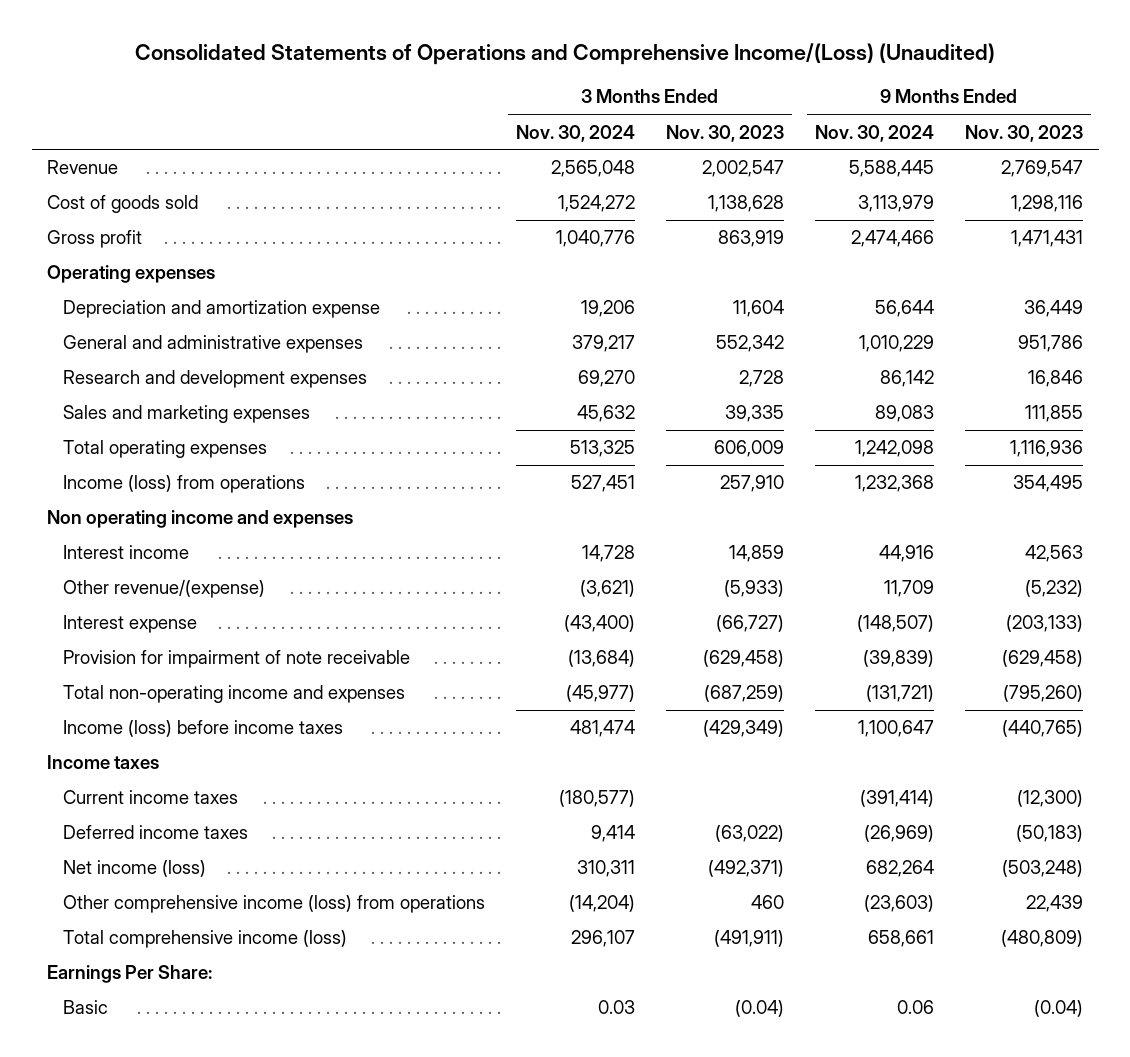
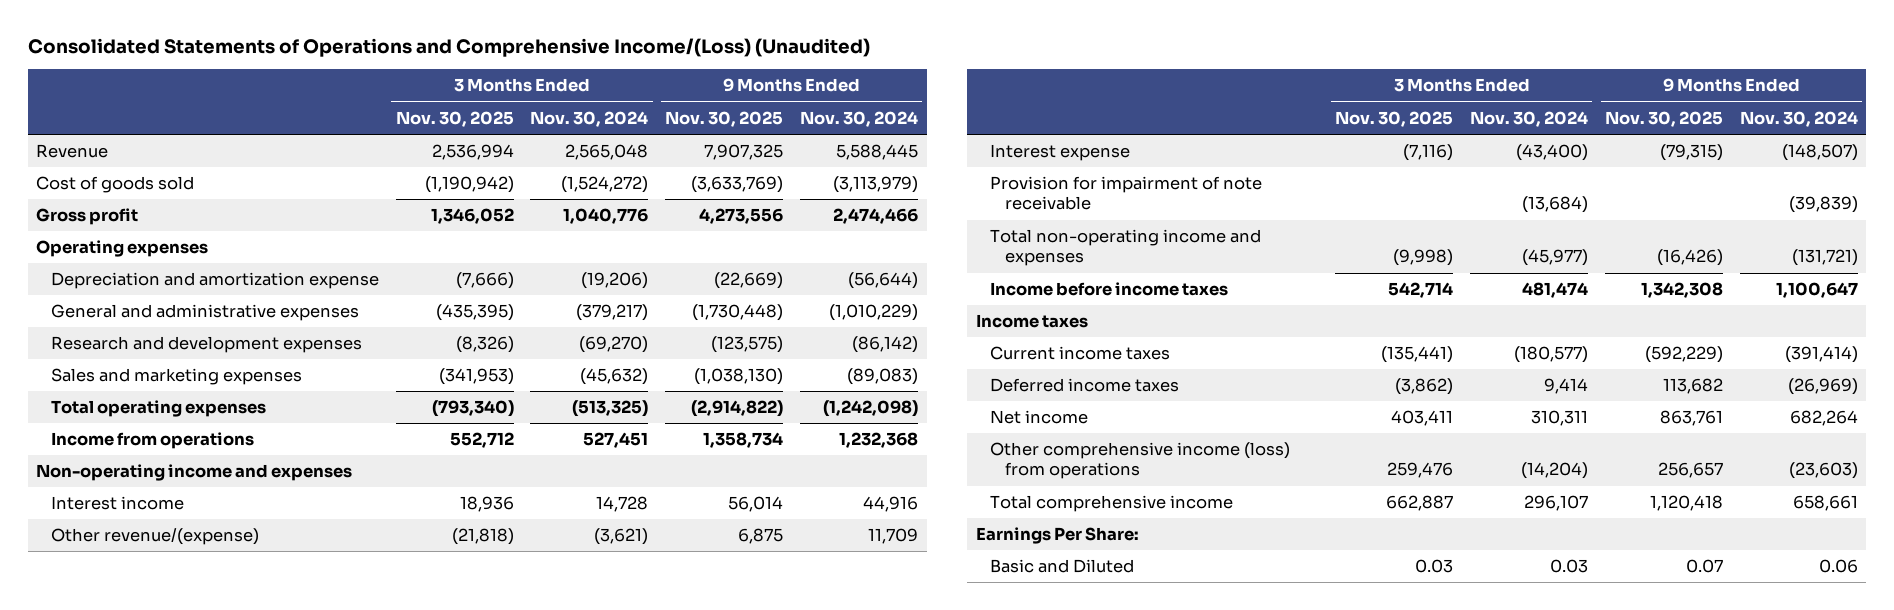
[666,124,785,142] Nov. 30, 2023 -> none
[965,124,1084,142] Nov. 30, 2023 -> none
none -> [395,110,514,127] Nov. 30, 2025
none -> [665,110,784,127] Nov. 30, 2025
[558,195,636,213] 1,524,272 -> [561,176,649,194] (1,524,272)
[858,195,935,213] 3,113,979 -> [833,176,919,194] (3,113,979)
[581,300,636,318] 19,206 -> [581,272,649,290] (19,206)
[875,300,935,318] 56,644 -> [848,272,919,290] (56,644)
[572,335,636,353] 379,217 -> [576,304,649,322] (379,217)
[859,335,935,353] 1,010,229 -> [829,304,919,322] (1,010,229)
[578,370,636,388] 69,270 -> [579,336,649,354] (69,270)
[880,370,935,388] 86,142 -> [852,336,919,354] (86,142)
[577,405,636,423] 45,632 -> [580,368,649,386] (45,632)
[875,405,935,423] 89,083 -> [847,368,919,386] (89,083)
[570,440,636,458] 513,325 -> [572,400,649,418] (513,325)
[855,440,935,458] 1,242,098 -> [823,400,919,418] (1,242,098)
[63,475,306,494] Income (loss) from operations -> [50,432,254,450] Income from operations
[47,510,354,529] Non operating income and expenses -> [36,464,353,482] Non-operating income and expenses
[63,720,344,738] Income (loss) before income taxes -> [990,282,1229,297] Income before income taxes
[63,860,207,878] Net income (loss) -> [990,410,1089,425] Net income
[63,930,348,949] Total comprehensive income (loss) -> [990,495,1234,513] Total comprehensive income
[63,1000,109,1015] Basic -> [990,559,1135,574] Basic and Diluted

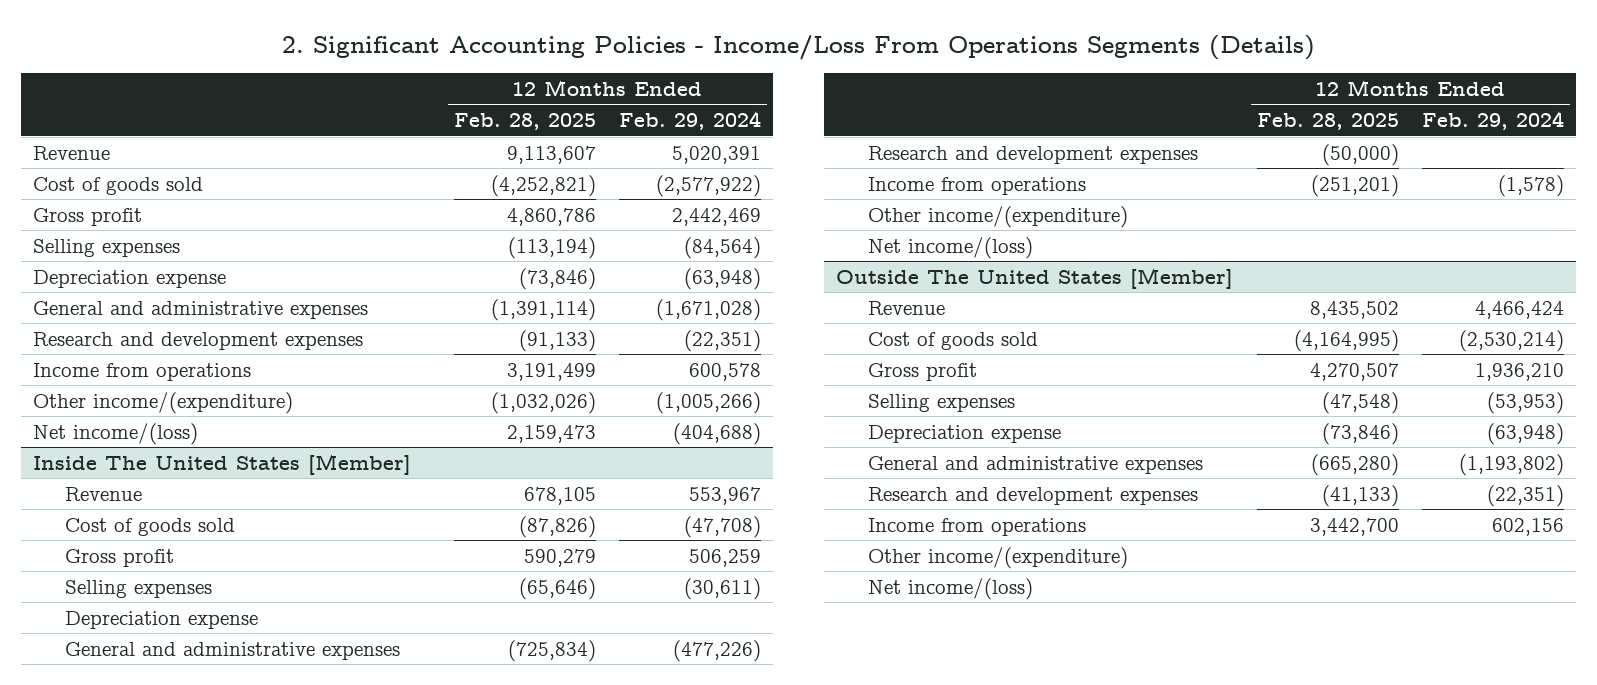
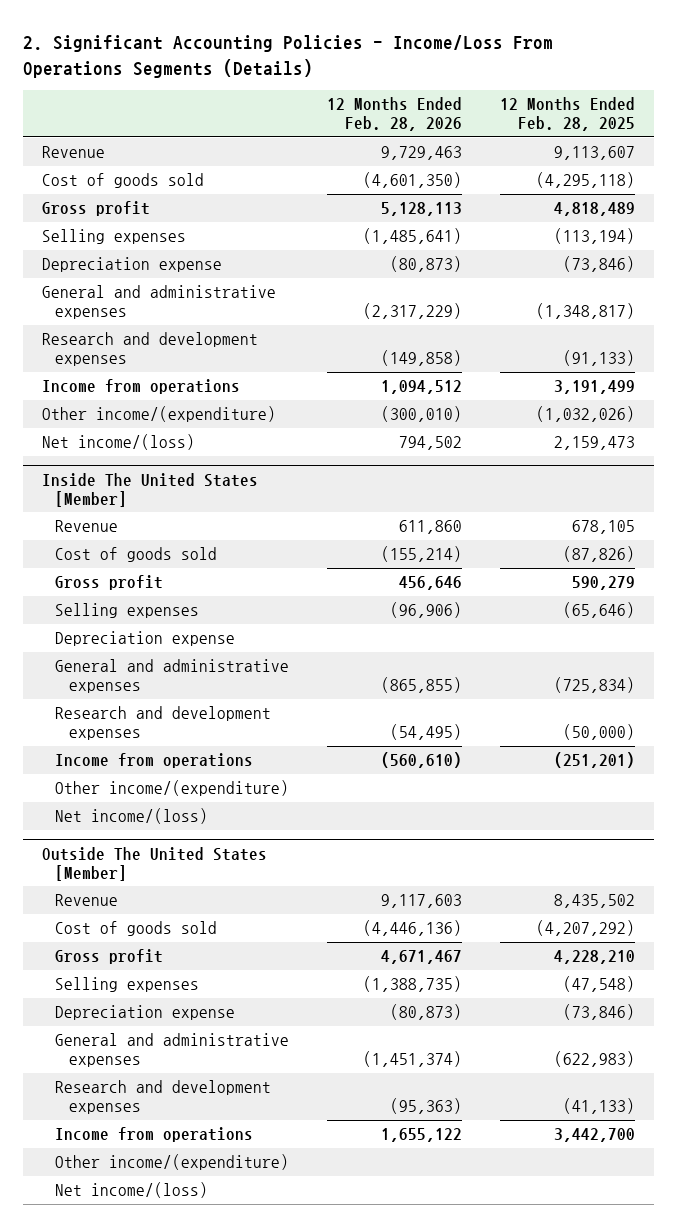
[619,111,762,131] Feb. 29, 2024 -> none
none -> [327,96,463,131] 12 Months Ended Feb. 28, 2026
[490,174,596,197] (4,252,821) -> [536,171,636,188] (4,295,118)
[506,207,596,226] 4,860,786 -> [554,201,636,216] 4,818,489
[490,298,596,321] (1,391,114) -> [536,303,636,320] (1,348,817)
[1293,329,1399,352] (4,164,995) -> [536,919,636,936] (4,207,292)
[1309,362,1399,381] 4,270,507 -> [554,949,636,964] 4,228,210
[1310,453,1399,476] (665,280) -> [554,1051,636,1068] (622,983)

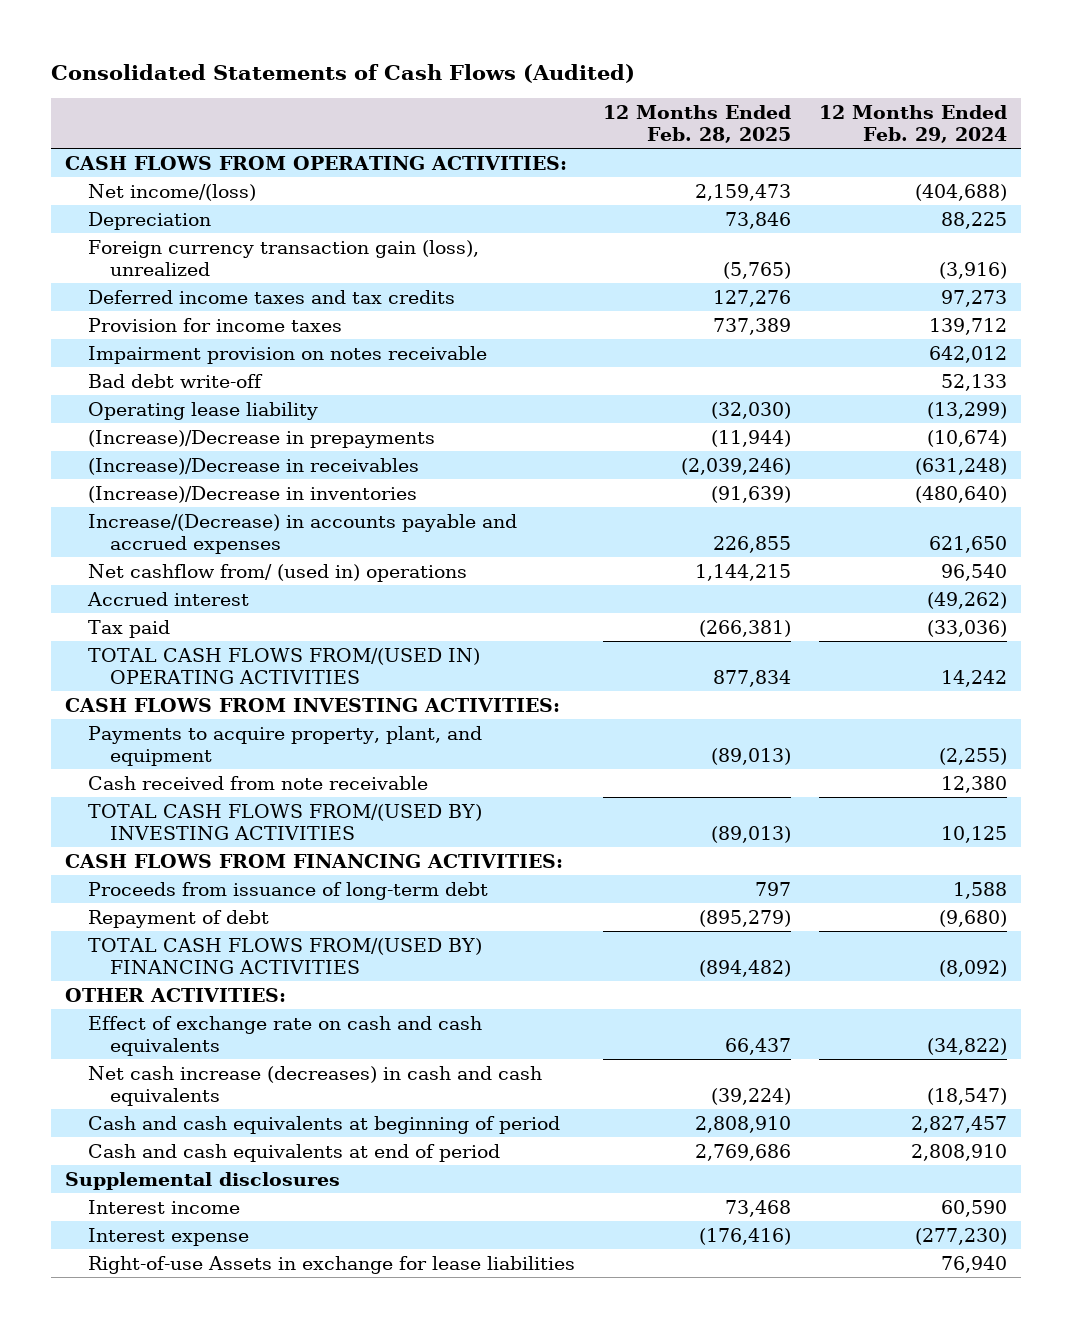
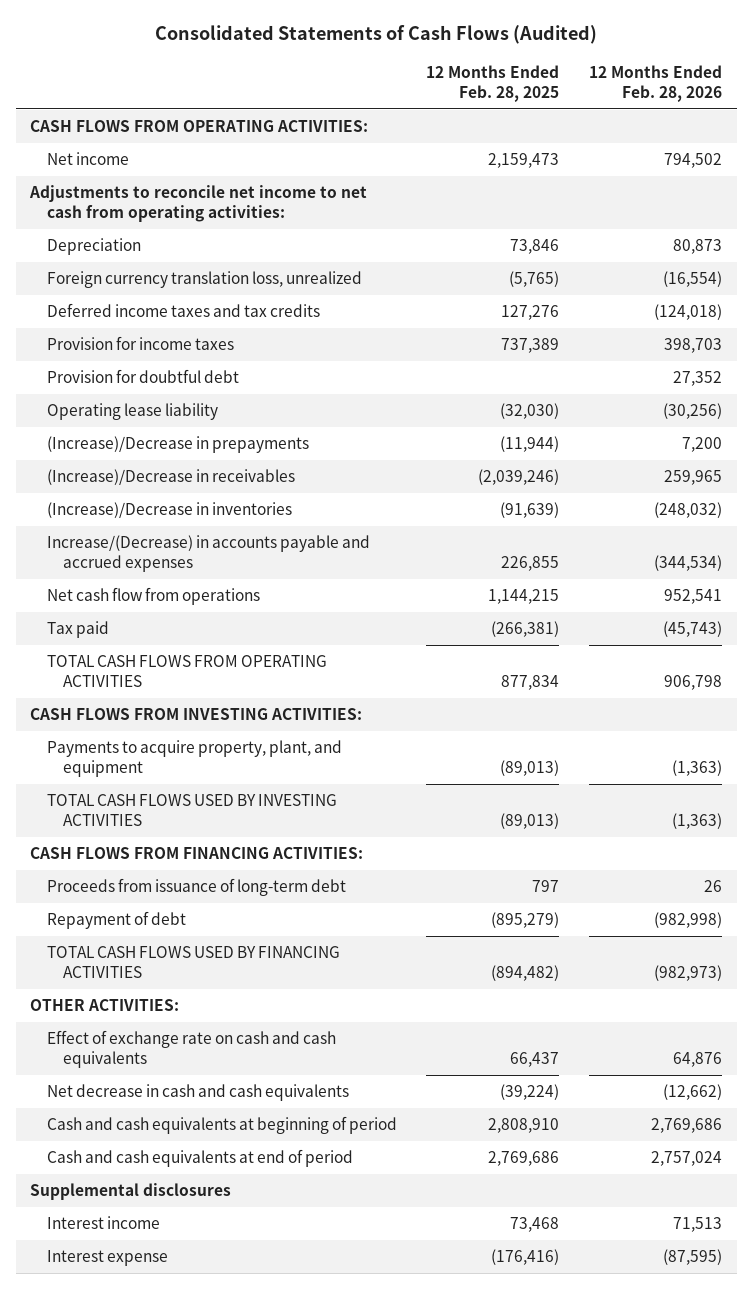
[819,104,1008,143] 12 Months Ended Feb. 29, 2024 -> none
none -> [588,64,722,102] 12 Months Ended Feb. 28, 2026
[87,183,256,201] Net income/(loss) -> [46,152,129,166] Net income
none -> [29,185,368,223] Adjustments to reconcile net income to net cash from operating activities:
[87,239,479,276] Foreign currency transaction gain (loss), unrealized -> [46,271,362,289] Foreign currency translation loss, unrealized
[87,345,487,364] Impairment provision on notes receivable -> none
[87,373,263,388] Bad debt write-off -> none
none -> [46,369,239,384] Provision for doubtful debt
[86,591,249,606] Accrued interest -> none
[87,563,467,582] Net cashflow from/ (used in) operations -> [46,587,260,606] Net cash flow from operations
[87,647,480,684] TOTAL CASH FLOWS FROM/(USED IN) OPERATING ACTIVITIES -> [46,655,327,688] TOTAL CASH FLOWS FROM OPERATING ACTIVITIES
[87,775,428,790] Cash received from note receivable -> none
[87,803,482,840] TOTAL CASH FLOWS FROM/(USED BY) INVESTING ACTIVITIES -> [46,794,337,827] TOTAL CASH FLOWS USED BY INVESTING ACTIVITIES
[87,937,482,974] TOTAL CASH FLOWS FROM/(USED BY) FINANCING ACTIVITIES -> [46,946,340,979] TOTAL CASH FLOWS USED BY FINANCING ACTIVITIES
[87,1065,542,1106] Net cash increase (decreases) in cash and cash equivalents -> [46,1084,349,1102] Net decrease in cash and cash equivalents
[87,1255,575,1274] Right-of-use Assets in exchange for lease liabilities -> none

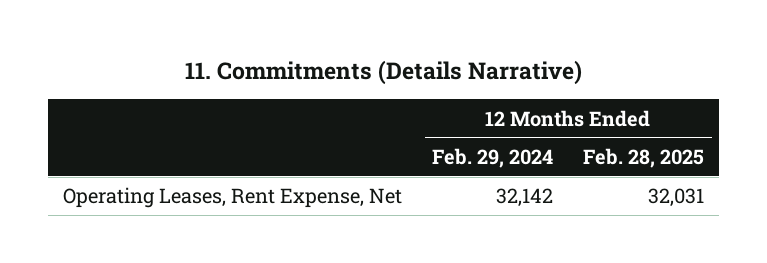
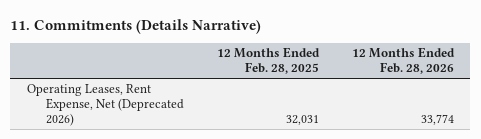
[432,147,554,168] Feb. 29, 2024 -> none
none -> [351,47,455,75] 12 Months Ended Feb. 28, 2026
[63,187,403,209] Operating Leases, Rent Expense, Net -> [26,83,185,127] Operating Leases, Rent Expense, Net (Deprecated 2026)

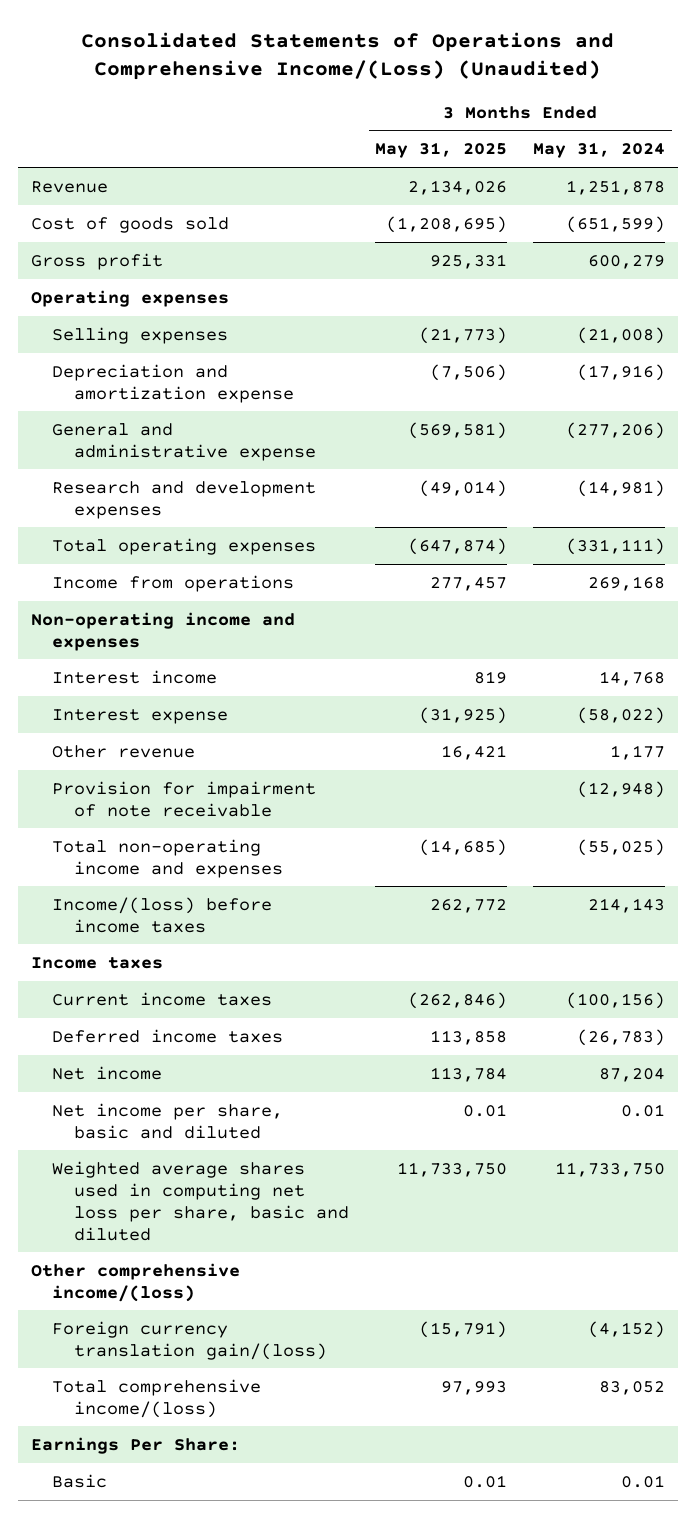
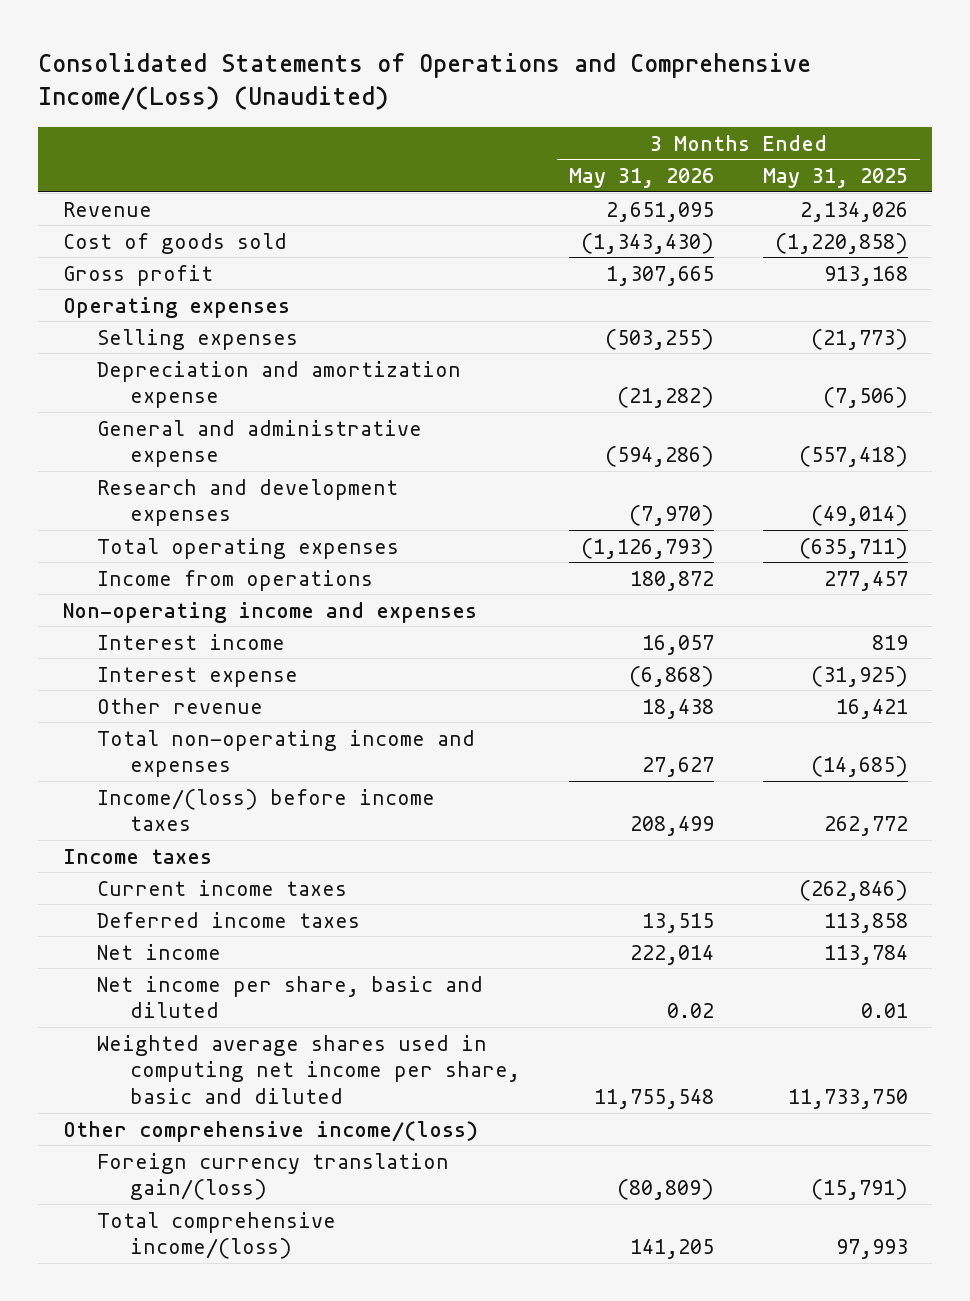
[533,142,666,159] May 31, 2024 -> none
none -> [569,167,715,188] May 31, 2026
[386,215,508,233] (1,208,695) -> [774,232,908,254] (1,220,858)
[430,253,508,269] 925,331 -> [823,265,908,286] 913,168
[408,421,508,439] (569,581) -> [798,446,908,468] (557,418)
[408,537,508,555] (647,874) -> [798,537,908,559] (635,711)
[52,780,317,817] Provision for impairment of note receivable -> none
[52,1160,349,1241] Weighted average shares used in computing net loss per share, basic and diluted -> [96,1034,521,1105] Weighted average shares used in computing net income per share, basic and diluted
[30,1436,240,1454] Earnings Per Share: -> none
[52,1473,108,1488] Basic -> none

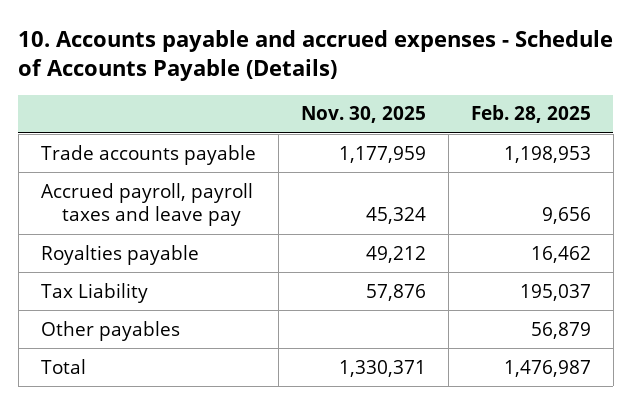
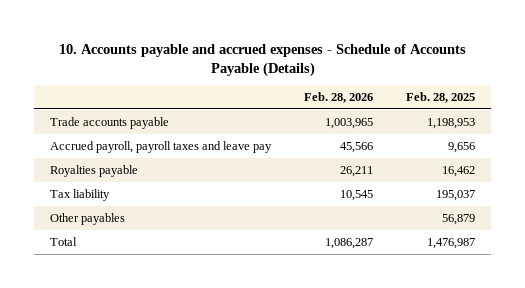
[300,106,426,124] Nov. 30, 2025 -> none
none -> [304,92,374,104] Feb. 28, 2026
[40,282,148,303] Tax Liability -> [50,188,111,201] Tax liability

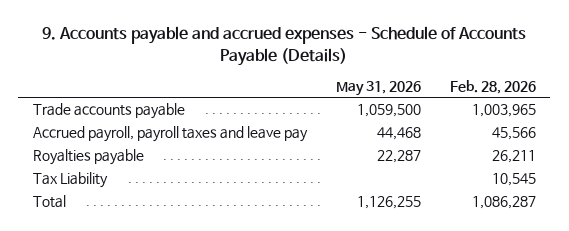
[58,43,466,77] 10. Accounts payable and accrued expenses - Schedule of Accounts Payable (Details) -> [42,26,527,66] 9. Accounts payable and accrued expenses - Schedule of Accounts Payable (Details)
[405,92,475,104] Feb. 28, 2025 -> none
none -> [335,80,421,96] May 31, 2026
[50,212,126,225] Other payables -> none
[50,188,111,201] Tax liability -> [32,172,108,189] Tax Liability

